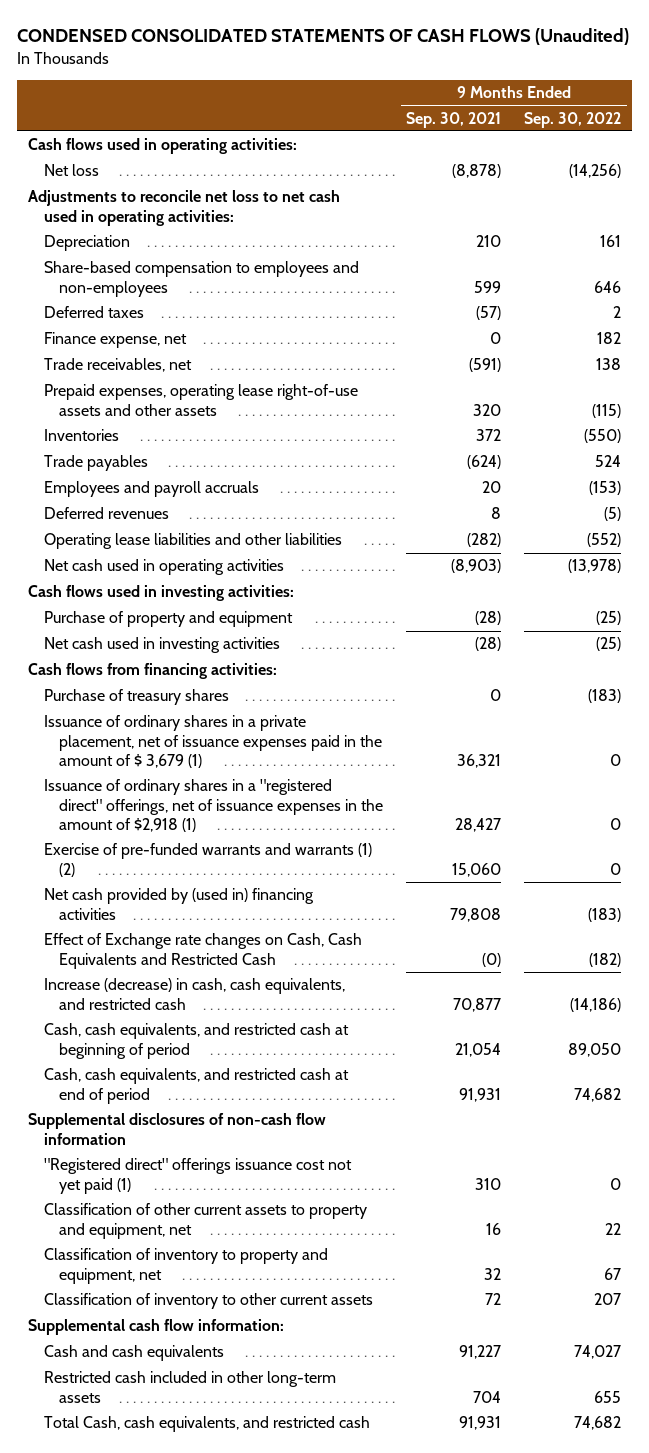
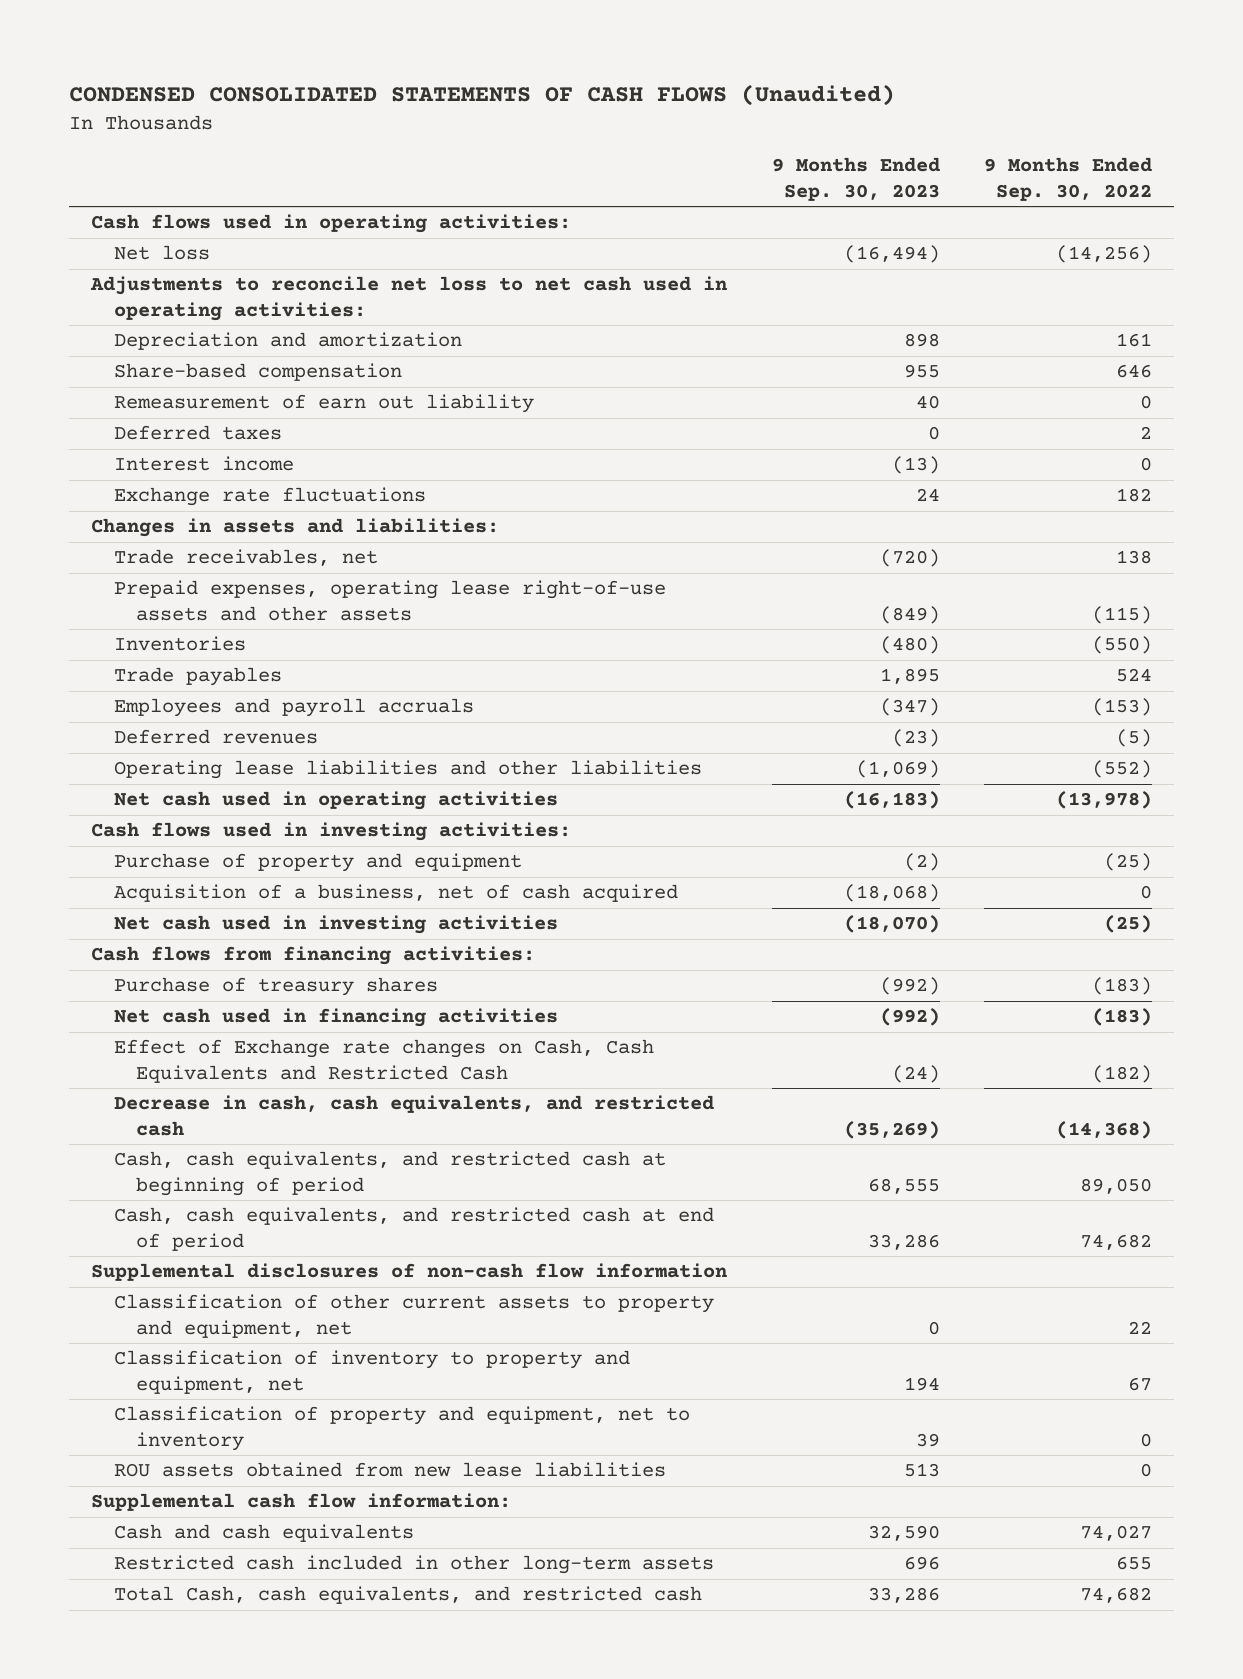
[406,111,502,128] Sep. 30, 2021 -> none
none -> [771,157,940,201] 9 Months Ended Sep. 30, 2023
[43,235,130,252] Depreciation -> [113,332,462,351] Depreciation and amortization
[43,261,359,297] Share-based compensation to employees and non-employees -> [113,363,402,382] Share-based compensation
none -> [113,394,534,414] Remeasurement of earn out liability
none -> [113,456,294,472] Interest income
[43,332,187,349] Finance expense, net -> [113,487,426,507] Exchange rate fluctuations
none -> [91,518,500,538] Changes in assets and liabilities:
none -> [113,884,678,903] Acquisition of a business, net of cash acquired
[43,715,383,768] Issuance of ordinary shares in a private placement, net of issuance expenses paid in the amount of $ 3,679 (1) -> none
[43,779,384,832] Issuance of ordinary shares in a "registered direct" offerings, net of issuance expenses in the amount of $2,918 (1) -> none
[43,843,372,877] Exercise of pre-funded warrants and warrants (1) (2) -> none
[43,888,314,920] Net cash provided by (used in) financing activities -> [113,1008,558,1028] Net cash used in financing activities
[43,978,345,1010] Increase (decrease) in cash, cash equivalents, and restricted cash -> [113,1095,714,1136] Decrease in cash, cash equivalents, and restricted cash
[570,997,622,1012] (14,186) -> [1055,1120,1152,1139] (14,368)
[43,1158,352,1194] "Registered direct" offerings issuance cost not yet paid (1) -> none
[43,1293,373,1310] Classification of inventory to other current assets -> none
none -> [113,1406,690,1451] Classification of property and equipment, net to inventory
none -> [113,1462,666,1478] ROU assets obtained from new lease liabilities

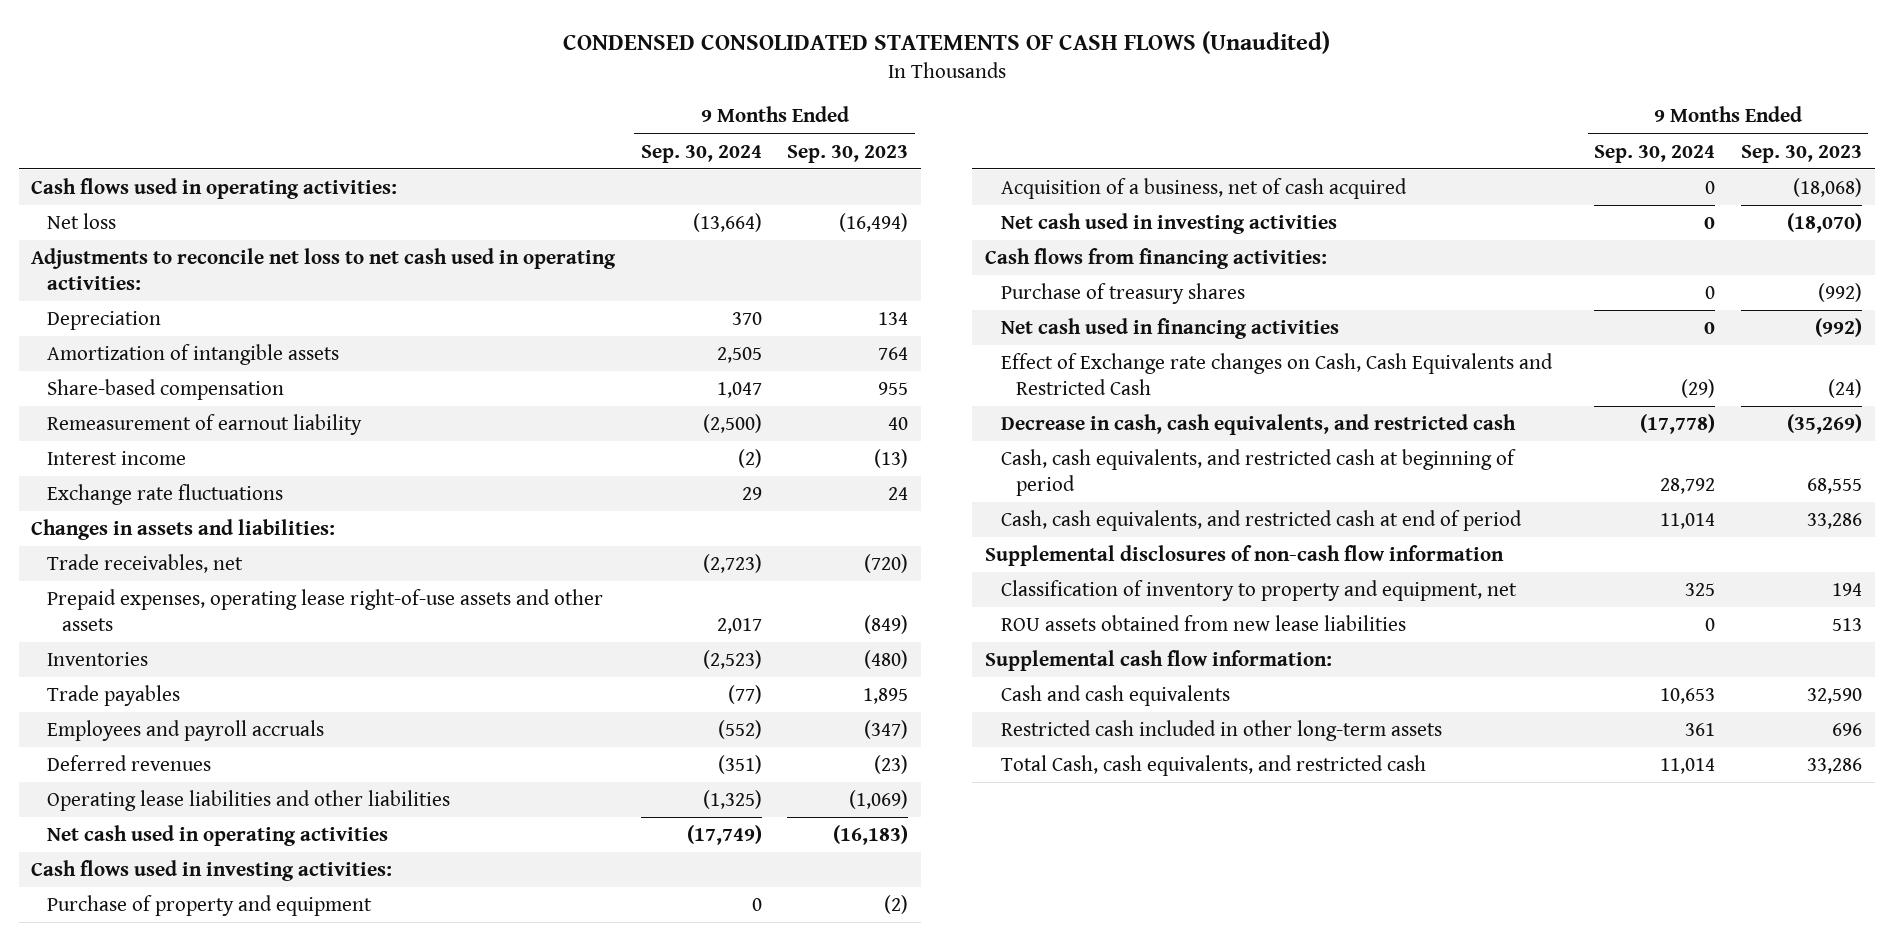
[983,157,1152,201] 9 Months Ended Sep. 30, 2022 -> none
none -> [640,144,762,163] Sep. 30, 2024
[113,332,462,351] Depreciation and amortization -> [46,310,161,330] Depreciation
[903,333,940,348] 898 -> [878,311,909,325] 134
none -> [46,343,339,365] Amortization of intangible assets
[113,425,282,441] Deferred taxes -> none
[113,394,534,414] Remeasurement of earn out liability -> [46,413,362,435] Remeasurement of earnout liability
[113,1294,714,1338] Classification of other current assets to property and equipment, net -> none
[113,1406,690,1451] Classification of property and equipment, net to inventory -> none

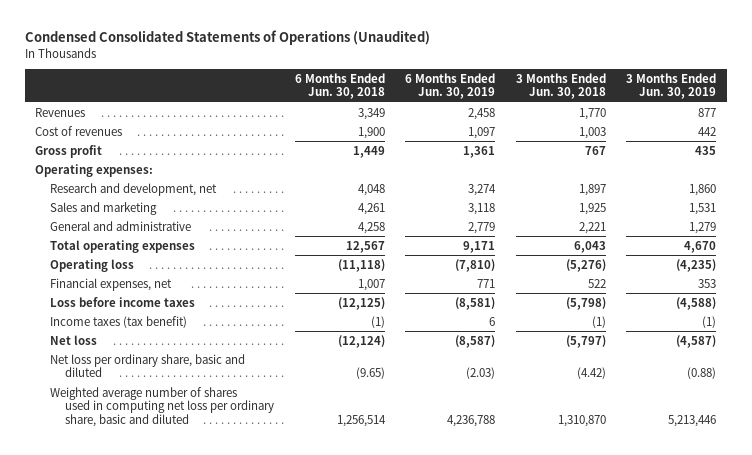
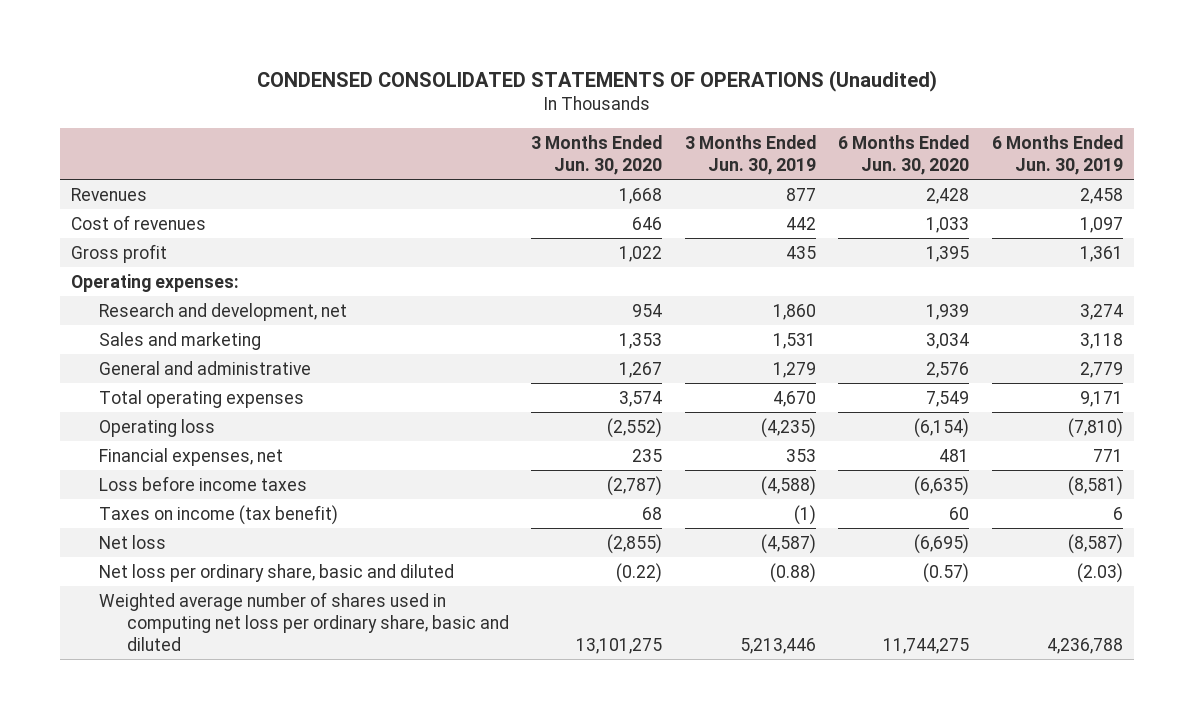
[24,30,430,46] Condensed Consolidated Statements of Operations (Unaudited) -> [256,69,937,92] CONDENSED CONSOLIDATED STATEMENTS OF OPERATIONS (Unaudited)
[294,72,385,100] 6 Months Ended Jun. 30, 2018 -> none
[515,72,606,100] 3 Months Ended Jun. 30, 2018 -> none
none -> [531,134,663,175] 3 Months Ended Jun. 30, 2020
none -> [838,134,970,175] 6 Months Ended Jun. 30, 2020
[50,315,188,328] Income taxes (tax benefit) -> [98,504,338,525] Taxes on income (tax benefit)

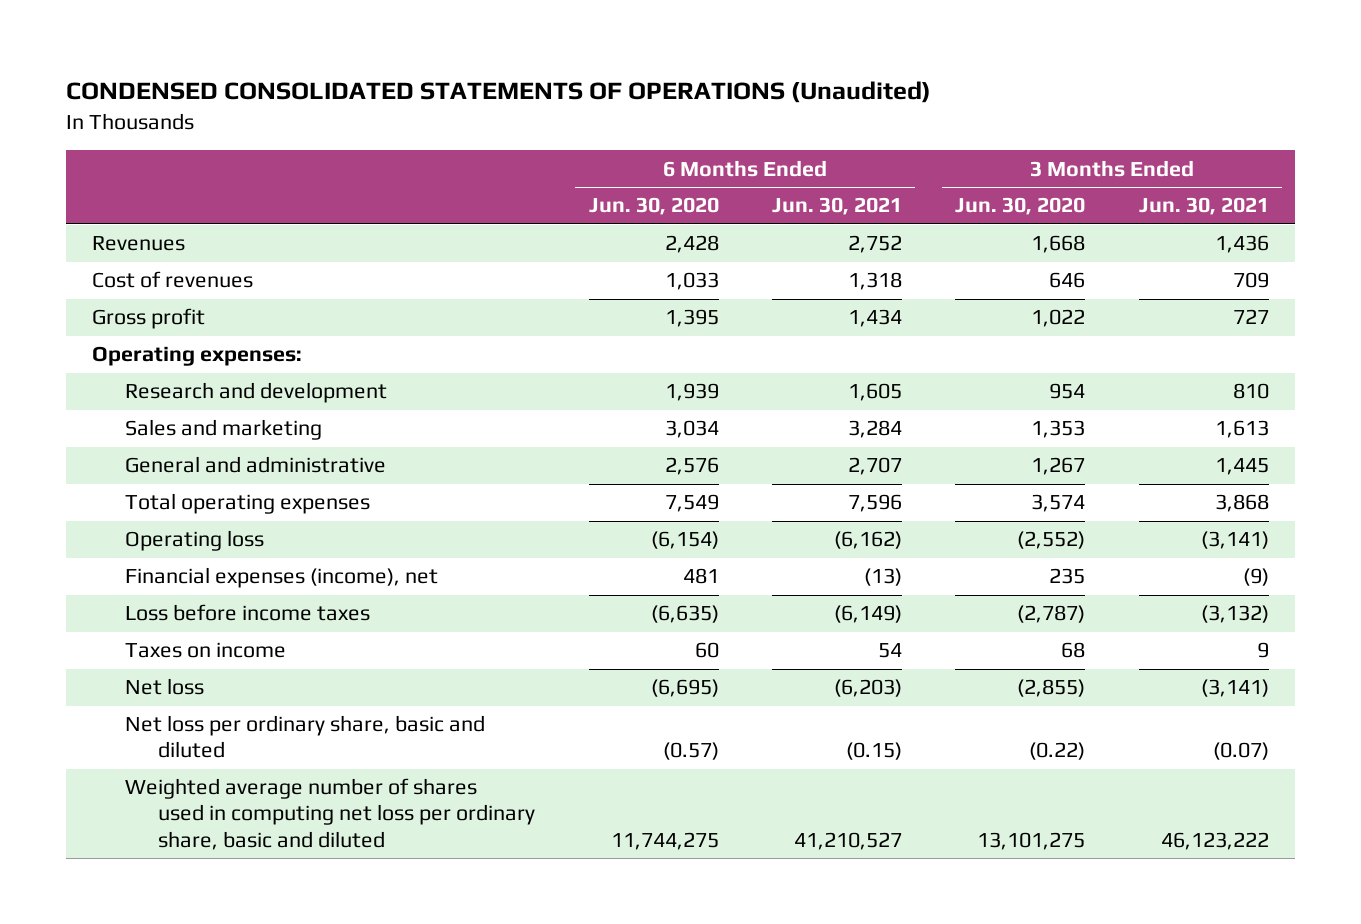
[684,134,816,175] 3 Months Ended Jun. 30, 2019 -> none
[991,134,1123,175] 6 Months Ended Jun. 30, 2019 -> none
none -> [771,197,902,216] Jun. 30, 2021
none -> [1138,197,1269,216] Jun. 30, 2021
[98,302,347,321] Research and development, net -> [125,382,388,404] Research and development
[98,447,283,466] Financial expenses, net -> [125,567,439,589] Financial expenses (income), net
[98,504,338,525] Taxes on income (tax benefit) -> [125,642,287,659] Taxes on income

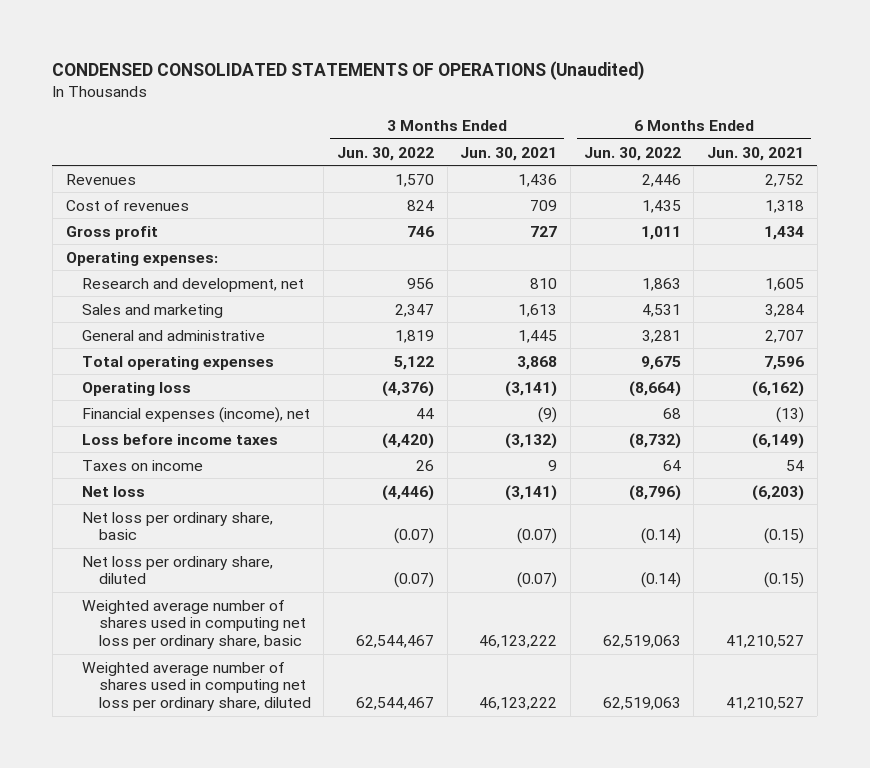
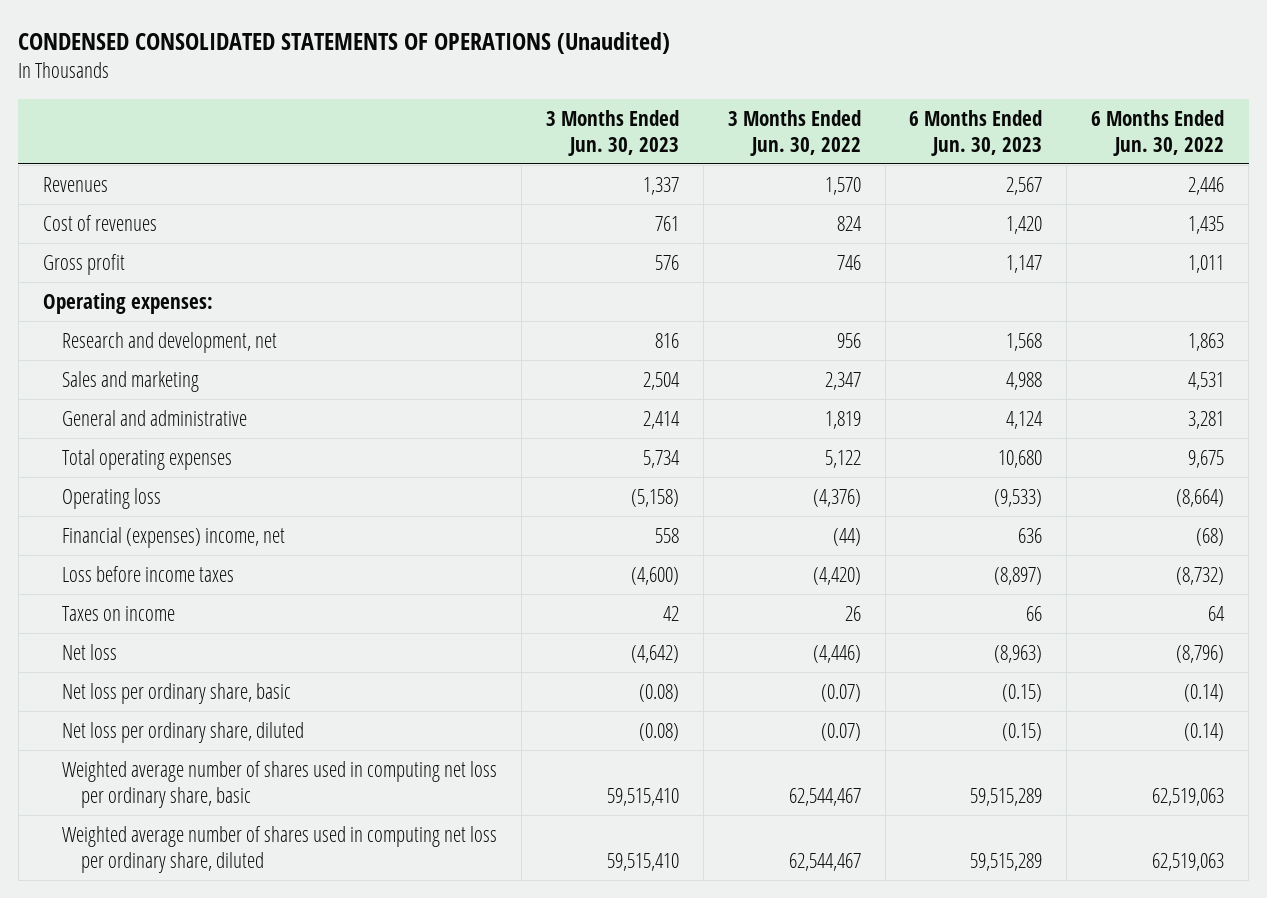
[460,146,558,161] Jun. 30, 2021 -> none
[707,146,805,161] Jun. 30, 2021 -> none
none -> [545,109,679,156] 3 Months Ended Jun. 30, 2023
none -> [909,109,1043,156] 6 Months Ended Jun. 30, 2023
[82,406,311,423] Financial expenses (income), net -> [61,526,285,548] Financial (expenses) income, net
[416,407,435,419] 44 -> [832,527,861,546] (44)
[662,407,681,419] 68 -> [1196,527,1225,546] (68)

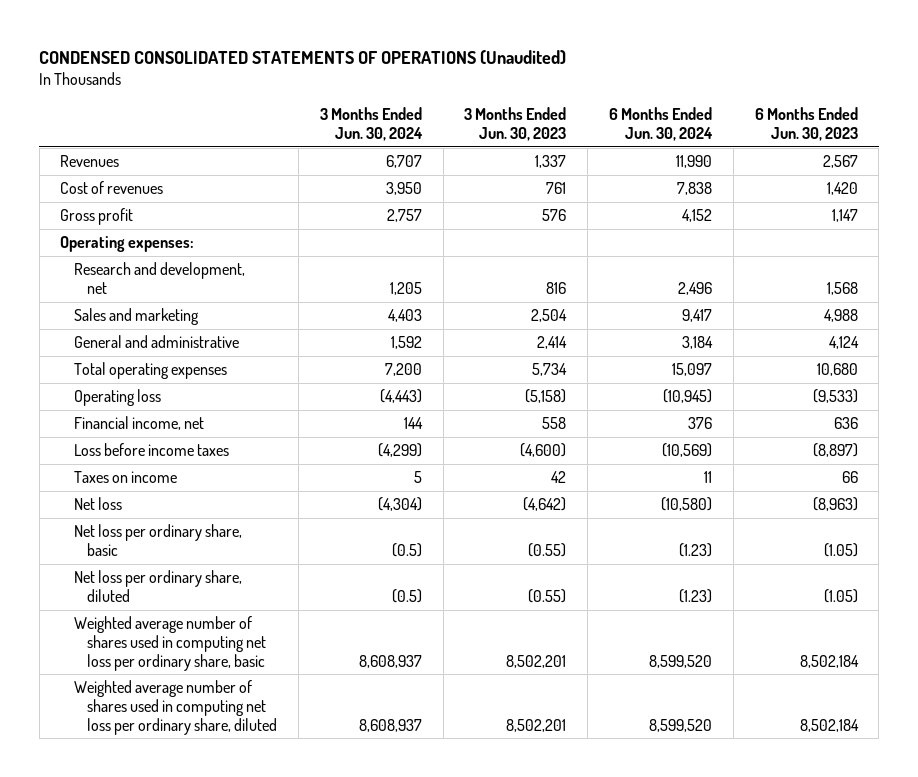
[727,109,861,156] 3 Months Ended Jun. 30, 2022 -> none
[1091,109,1225,156] 6 Months Ended Jun. 30, 2022 -> none
none -> [319,107,423,141] 3 Months Ended Jun. 30, 2024
none -> [609,107,714,141] 6 Months Ended Jun. 30, 2024
[61,526,285,548] Financial (expenses) income, net -> [73,416,204,431] Financial income, net
[638,683,679,702] (0.08) -> [528,542,567,557] (0.55)
[1002,683,1043,702] (0.15) -> [823,542,858,557] (1.05)
[638,722,679,741] (0.08) -> [528,588,567,603] (0.55)
[1002,722,1043,741] (0.15) -> [823,588,858,603] (1.05)
[606,787,679,806] 59,515,410 -> [506,654,567,668] 8,502,201
[970,787,1043,806] 59,515,289 -> [799,654,859,668] 8,502,184
[606,852,679,871] 59,515,410 -> [506,718,567,732] 8,502,201
[970,852,1043,871] 59,515,289 -> [799,718,859,732] 8,502,184

